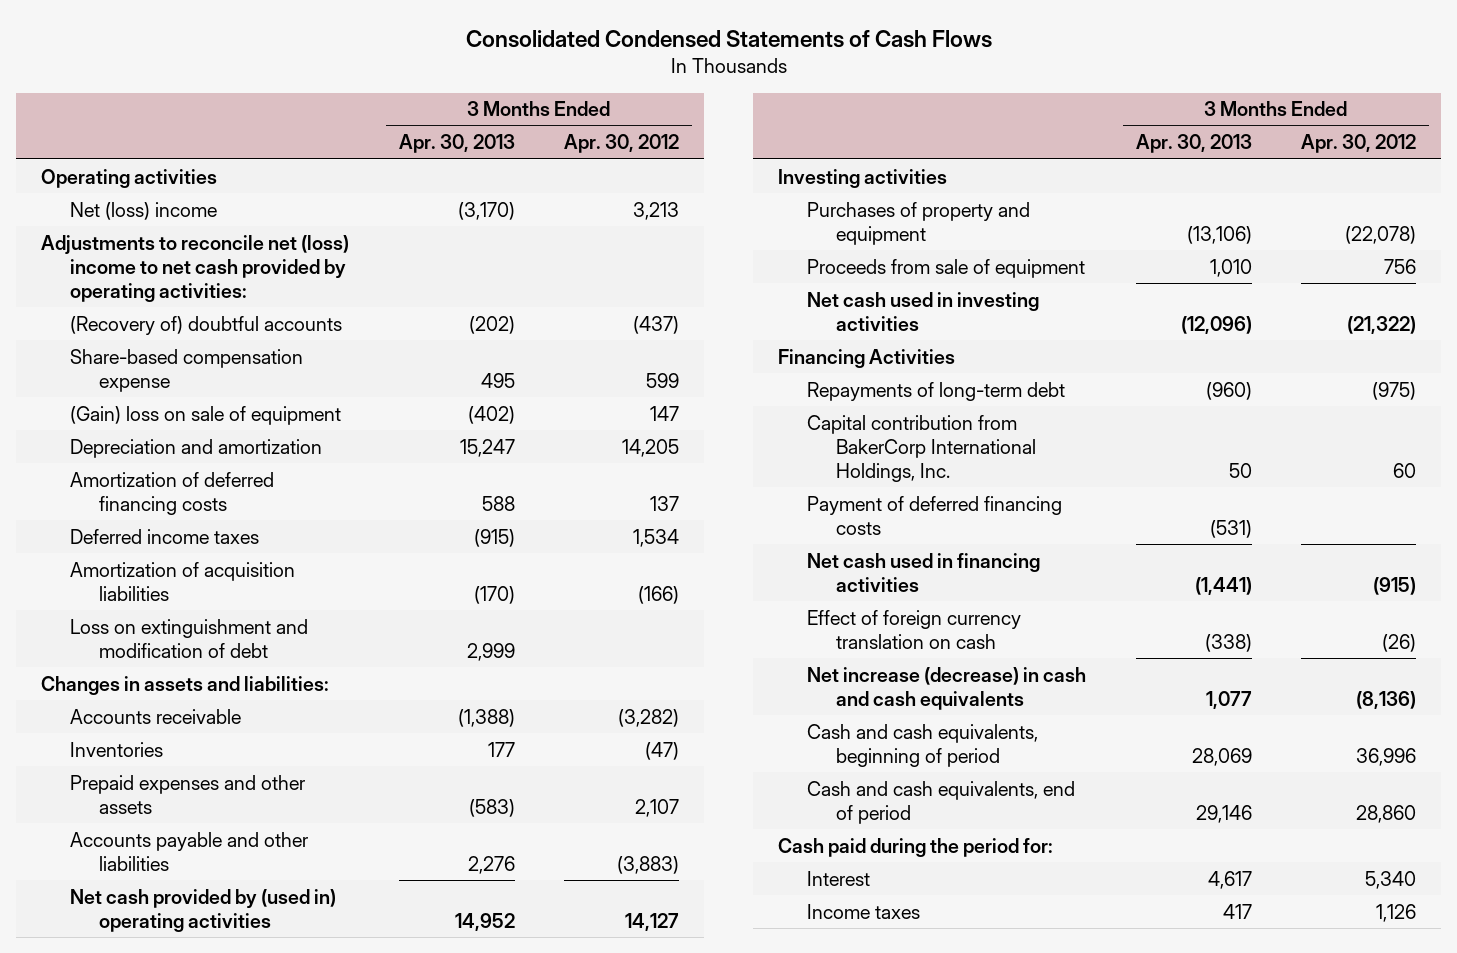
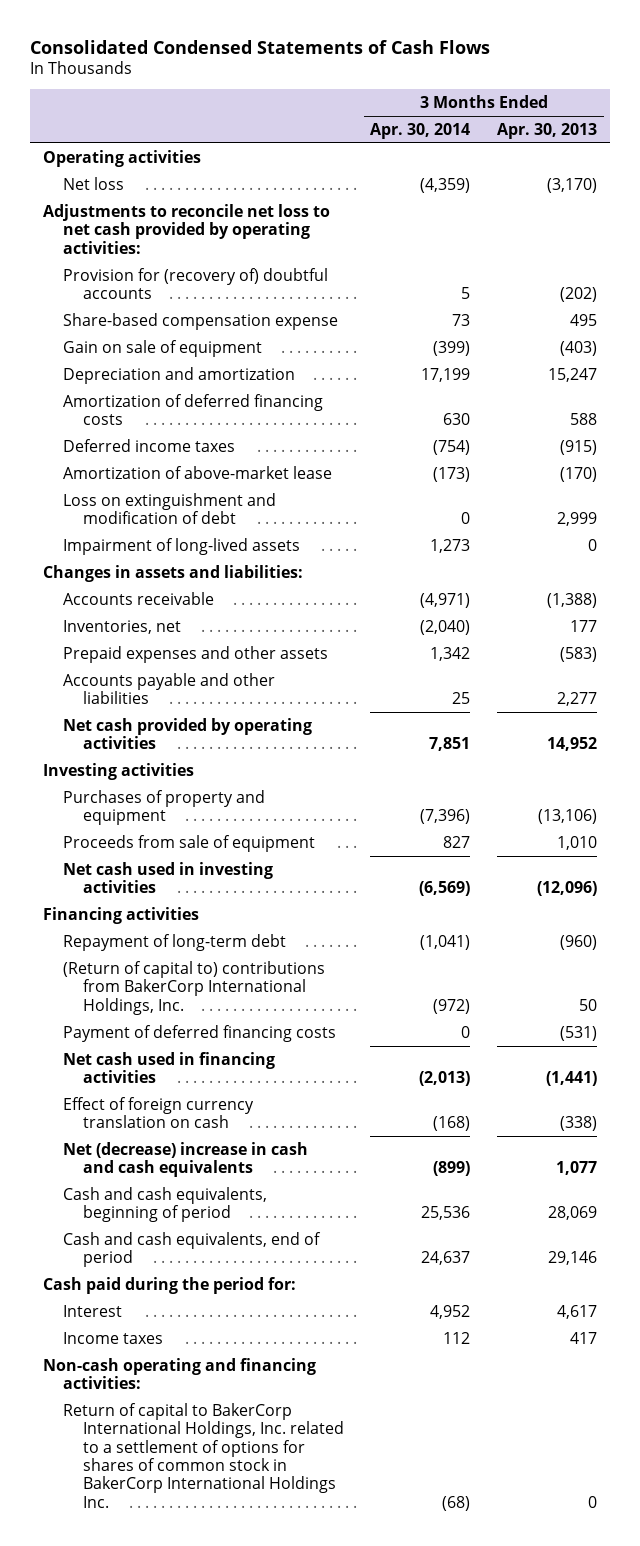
[564,134,680,154] Apr. 30, 2012 -> none
none -> [370,122,471,139] Apr. 30, 2014
[70,201,218,220] Net (loss) income -> [62,176,124,190] Net loss
[41,234,350,302] Adjustments to reconcile net (loss) income to net cash provided by operating activities: -> [43,203,331,254] Adjustments to reconcile net loss to net cash provided by operating activities:
[70,315,343,335] (Recovery of) doubtful accounts -> [62,267,328,300] Provision for (recovery of) doubtful accounts
[70,405,342,425] (Gain) loss on sale of equipment -> [62,339,262,357] Gain on sale of equipment
[467,405,515,424] (402) -> [559,340,597,356] (403)
[70,561,296,601] Amortization of acquisition liabilities -> none
none -> [62,465,332,479] Amortization of above-market lease
none -> [62,537,300,555] Impairment of long-lived assets
[70,741,164,757] Inventories -> [62,619,181,634] Inventories, net
[467,855,515,874] 2,276 -> [556,692,597,707] 2,277
[70,888,337,932] Net cash provided by (used in) operating activities -> [62,717,312,750] Net cash provided by operating activities
[777,348,955,368] Financing Activities -> [43,906,200,924] Financing activities
[807,381,1066,401] Repayments of long-term debt -> [62,933,286,951] Repayment of long-term debt
[807,414,1037,482] Capital contribution from BakerCorp International Holdings, Inc. -> [62,960,325,1015] (Return of capital to) contributions from BakerCorp International Holdings, Inc.
[807,666,1087,710] Net increase (decrease) in cash and cash equivalents -> [62,1141,308,1178] Net (decrease) increase in cash and cash equivalents
none -> [43,1357,317,1390] Non-cash operating and financing activities:
none -> [62,1402,344,1508] Return of capital to BakerCorp International Holdings, Inc. related to a settlement of options for shares of common stock in BakerCorp International Holdings Inc.

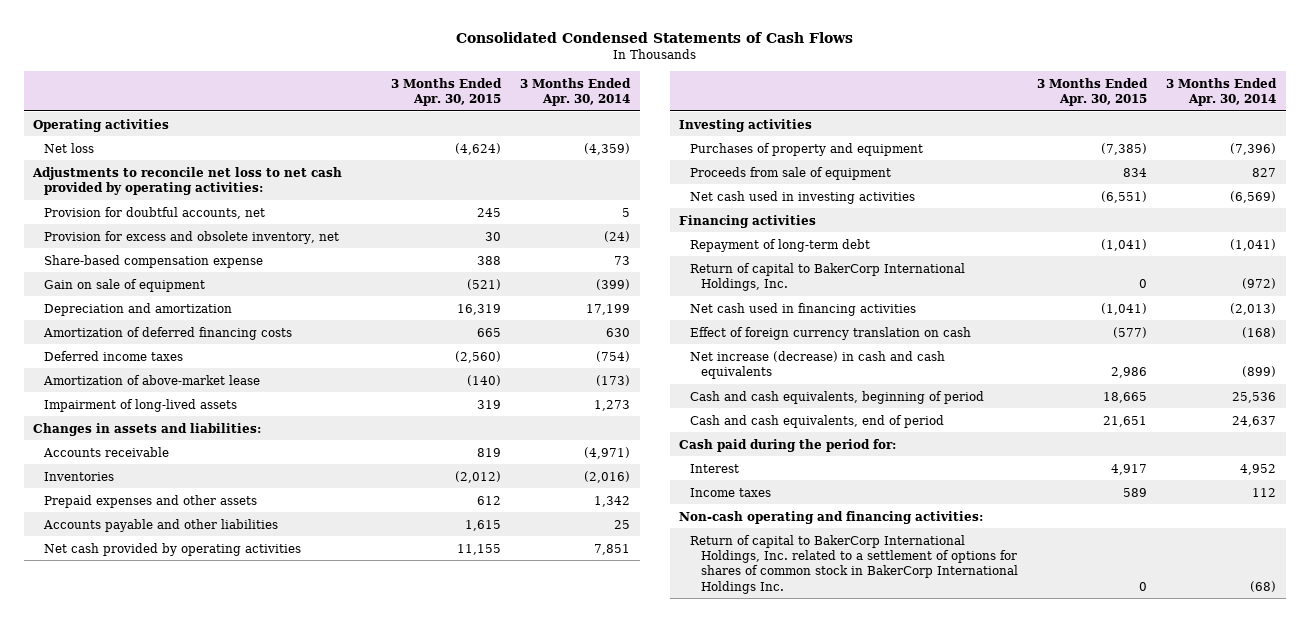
[496,122,597,139] Apr. 30, 2013 -> none
none -> [390,77,502,106] 3 Months Ended Apr. 30, 2015
[62,267,328,300] Provision for (recovery of) doubtful accounts -> [44,206,266,219] Provision for doubtful accounts, net
none -> [44,230,340,244] Provision for excess and obsolete inventory, net
[62,492,276,525] Loss on extinguishment and modification of debt -> none
[62,619,181,634] Inventories, net -> [44,471,115,481] Inventories
[420,619,471,635] (2,040) -> [584,470,631,483] (2,016)
[62,1024,336,1042] Payment of deferred financing costs -> none
[62,960,325,1015] (Return of capital to) contributions from BakerCorp International Holdings, Inc. -> [690,262,966,291] Return of capital to BakerCorp International Holdings, Inc.
[62,1141,308,1178] Net (decrease) increase in cash and cash equivalents -> [690,350,946,379] Net increase (decrease) in cash and cash equivalents

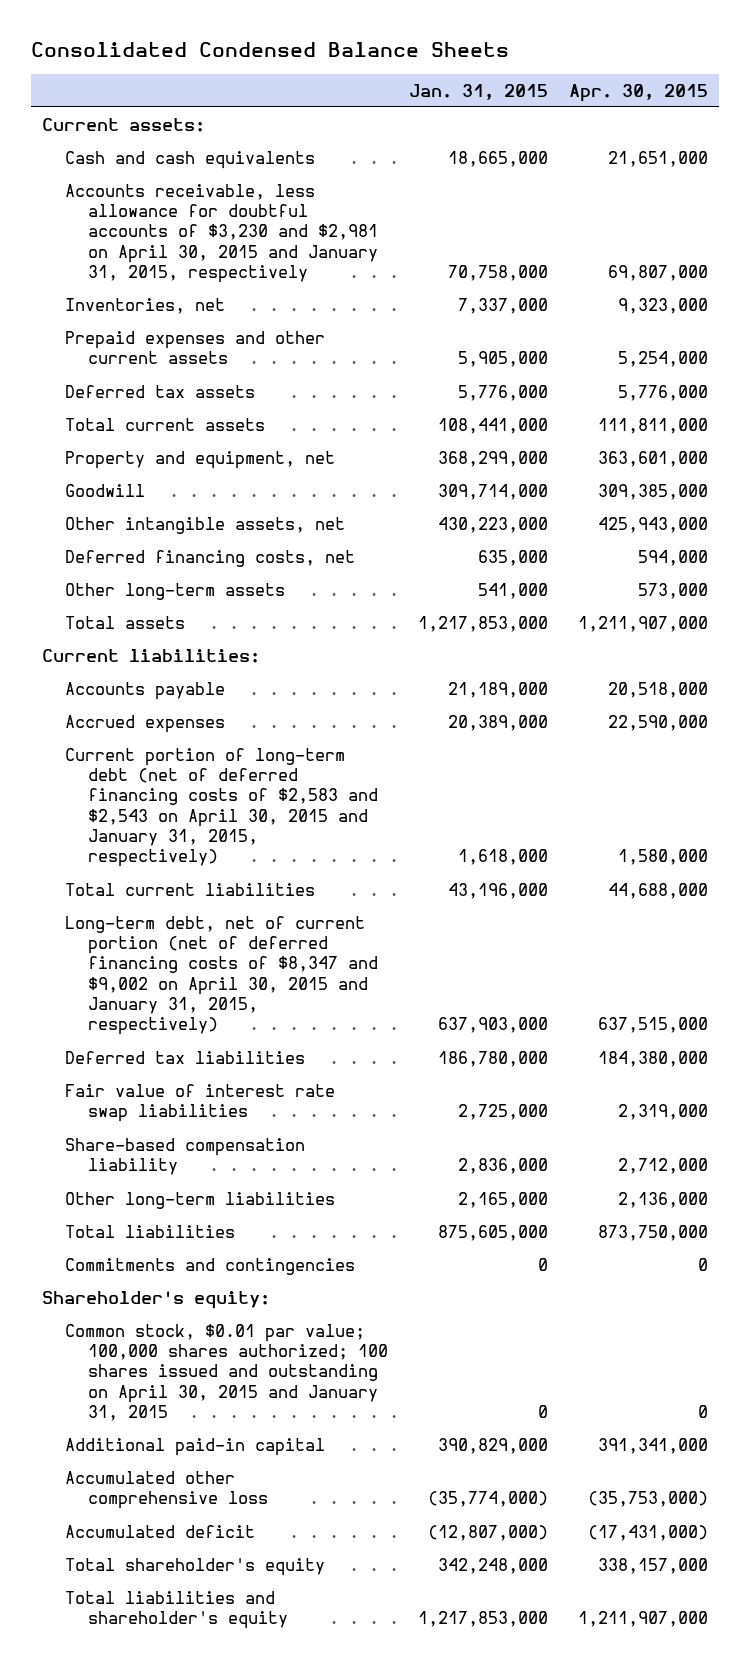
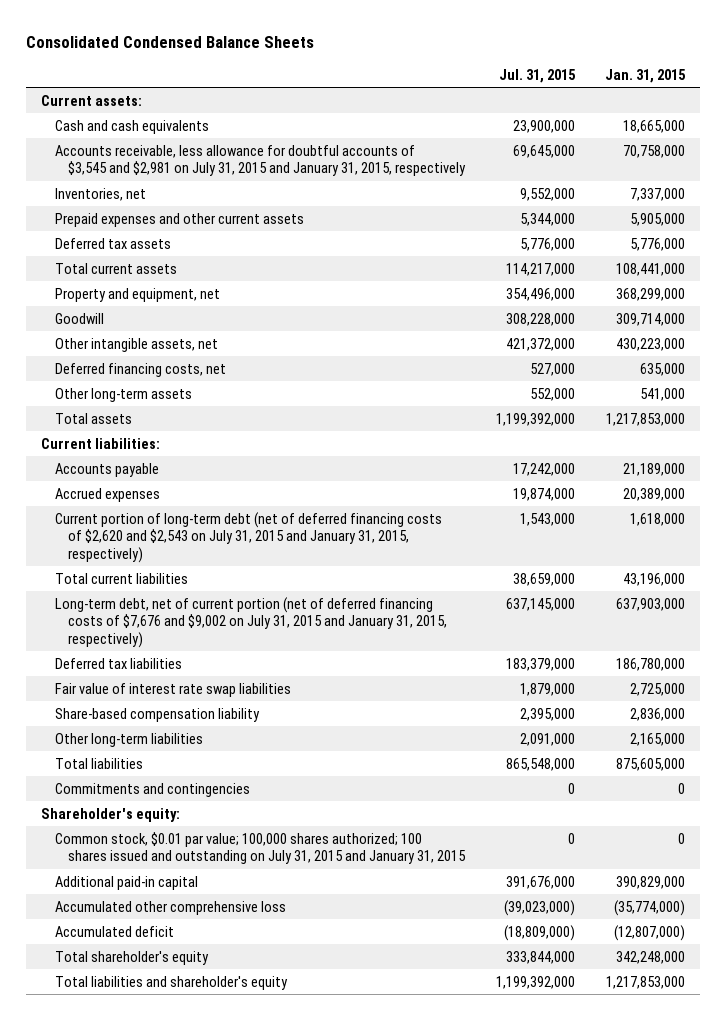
[569,83,709,102] Apr. 30, 2015 -> none
none -> [498,68,576,83] Jul. 31, 2015
[64,184,379,283] Accounts receivable, less allowance for doubtful accounts of $3,230 and $2,981 on April 30, 2015 and January 31, 2015, respectively -> [54,144,467,177] Accounts receivable, less allowance for doubtful accounts of $3,545 and $2,981 on July 31, 2015 and January 31, 2015, respectively
[64,748,379,868] Current portion of long-term debt (net of deferred financing costs of $2,583 and $2,543 on April 30, 2015 and January 31, 2015, respectively) -> [54,511,442,563] Current portion of long-term debt (net of deferred financing costs of $2,620 and $2,543 on July 31, 2015 and January 31, 2015, respectively)
[64,916,379,1036] Long-term debt, net of current portion (net of deferred financing costs of $8,347 and $9,002 on April 30, 2015 and January 31, 2015, respectively) -> [54,596,448,648] Long-term debt, net of current portion (net of deferred financing costs of $7,676 and $9,002 on July 31, 2015 and January 31, 2015, respectively)
[64,1324,389,1421] Common stock, $0.01 par value; 100,000 shares authorized; 100 shares issued and outstanding on April 30, 2015 and January 31, 2015 -> [54,831,467,865] Common stock, $0.01 par value; 100,000 shares authorized; 100 shares issued and outstanding on July 31, 2015 and January 31, 2015

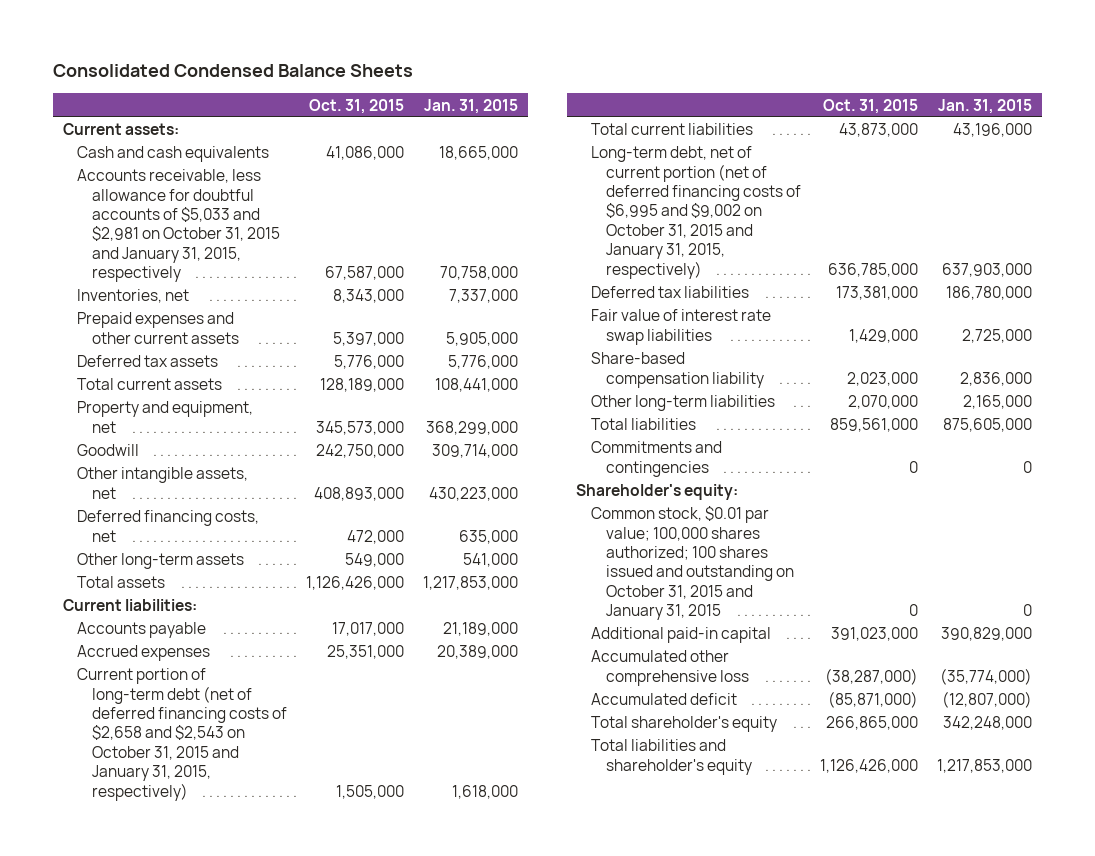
[498,68,576,83] Jul. 31, 2015 -> none
none -> [309,98,405,114] Oct. 31, 2015
[54,144,467,177] Accounts receivable, less allowance for doubtful accounts of $3,545 and $2,981 on July 31, 2015 and January 31, 2015, respectively -> [77,169,281,283] Accounts receivable, less allowance for doubtful accounts of $5,033 and $2,981 on October 31, 2015 and January 31, 2015, respectively
[54,511,442,563] Current portion of long-term debt (net of deferred financing costs of $2,620 and $2,543 on July 31, 2015 and January 31, 2015, respectively) -> [77,668,288,801] Current portion of long-term debt (net of deferred financing costs of $2,658 and $2,543 on October 31, 2015 and January 31, 2015, respectively)
[54,596,448,648] Long-term debt, net of current portion (net of deferred financing costs of $7,676 and $9,002 on July 31, 2015 and January 31, 2015, respectively) -> [591,146,802,279] Long-term debt, net of current portion (net of deferred financing costs of $6,995 and $9,002 on October 31, 2015 and January 31, 2015, respectively)
[54,831,467,865] Common stock, $0.01 par value; 100,000 shares authorized; 100 shares issued and outstanding on July 31, 2015 and January 31, 2015 -> [591,506,795,621] Common stock, $0.01 par value; 100,000 shares authorized; 100 shares issued and outstanding on October 31, 2015 and January 31, 2015

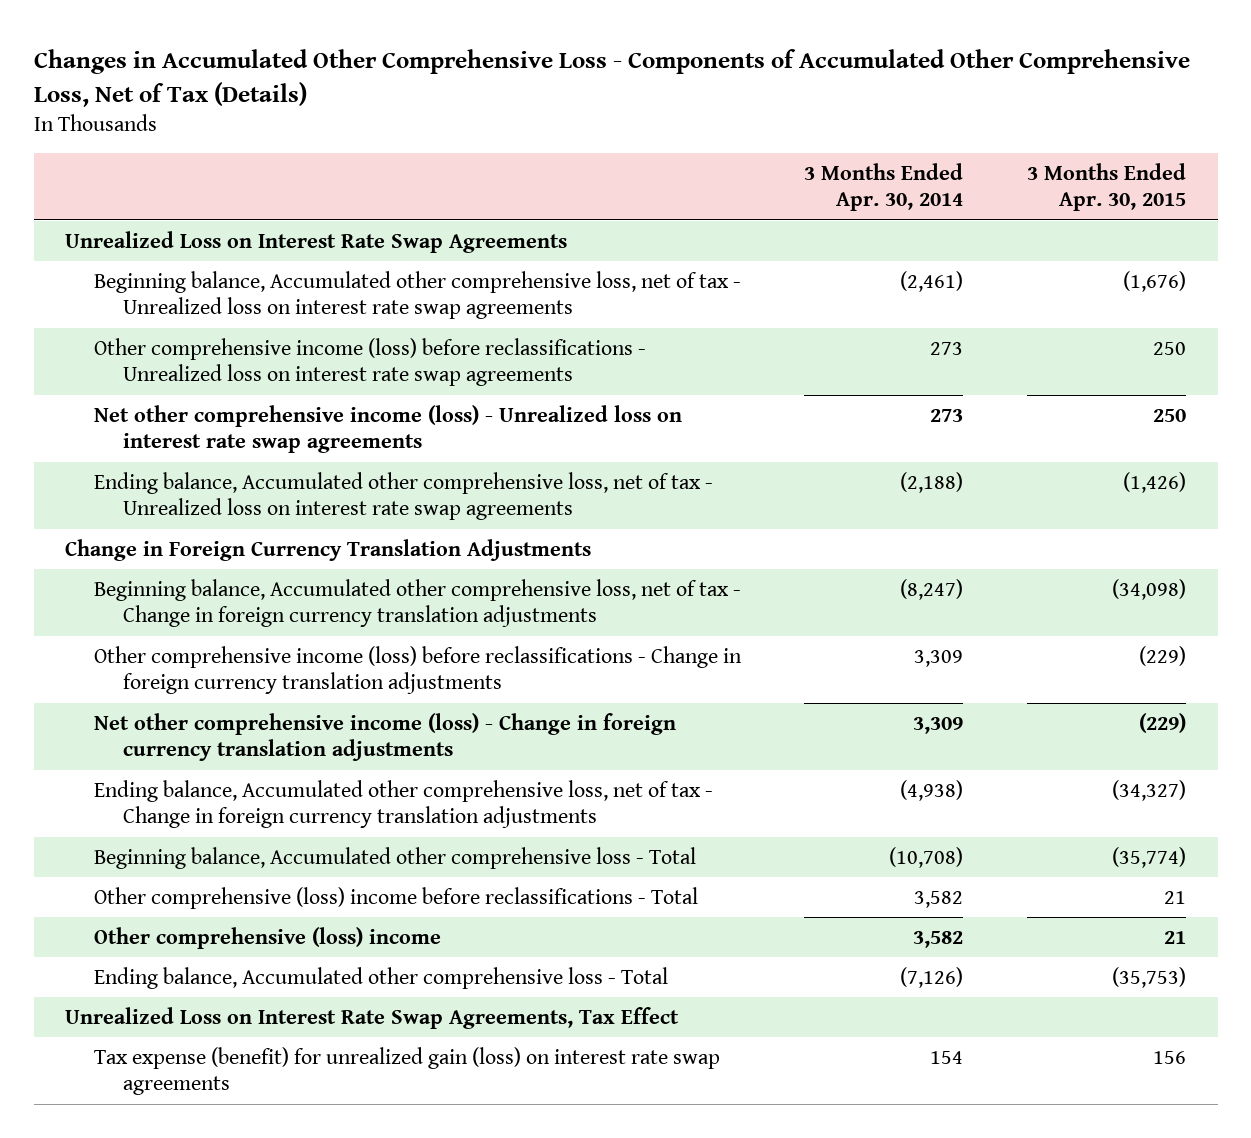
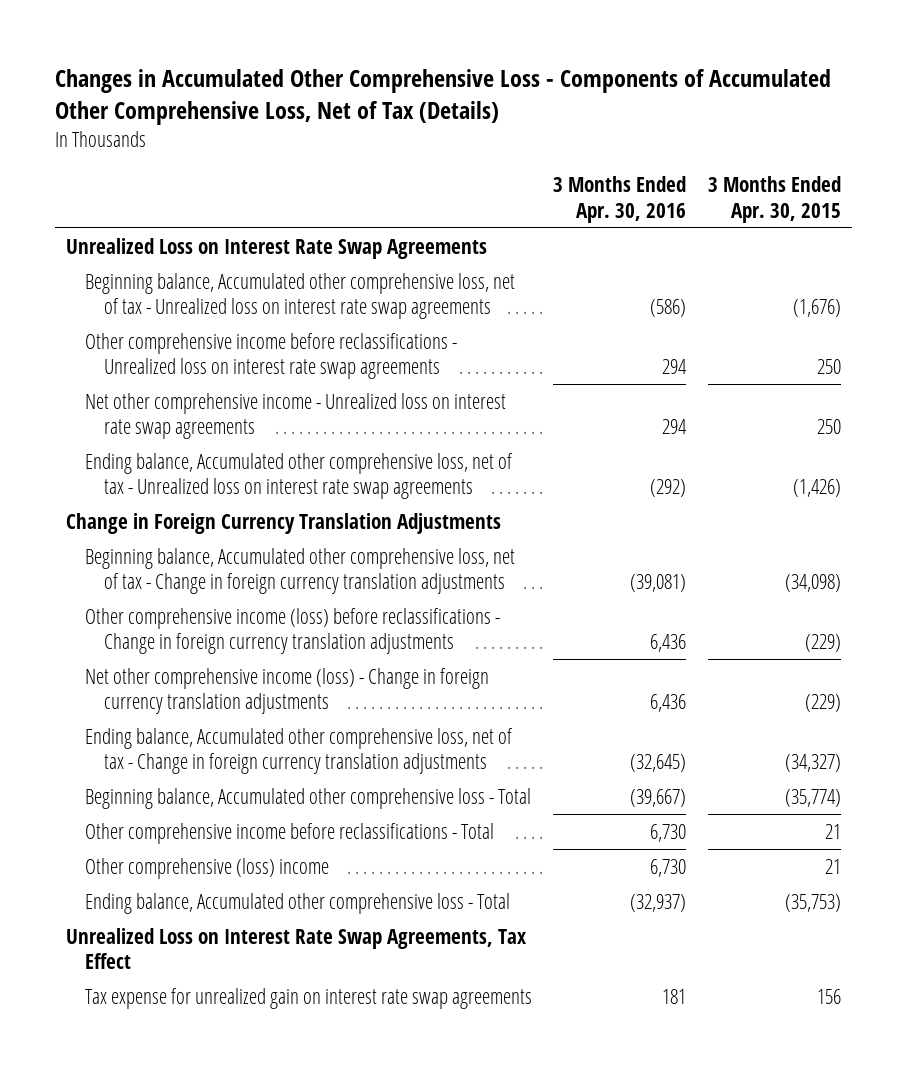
[804,162,964,212] 3 Months Ended Apr. 30, 2014 -> none
none -> [553,176,687,224] 3 Months Ended Apr. 30, 2016
[94,337,647,387] Other comprehensive income (loss) before reclassifications - Unrealized loss on interest rate swap agreements -> [84,332,457,380] Other comprehensive income before reclassifications - Unrealized loss on interest rate swap agreements
[94,404,683,454] Net other comprehensive income (loss) - Unrealized loss on interest rate swap agreements -> [84,392,506,440] Net other comprehensive income - Unrealized loss on interest rate swap agreements
[94,886,699,909] Other comprehensive (loss) income before reclassifications - Total -> [84,822,494,844] Other comprehensive income before reclassifications - Total
[94,1046,721,1096] Tax expense (benefit) for unrealized gain (loss) on interest rate swap agreements -> [84,987,532,1009] Tax expense for unrealized gain on interest rate swap agreements

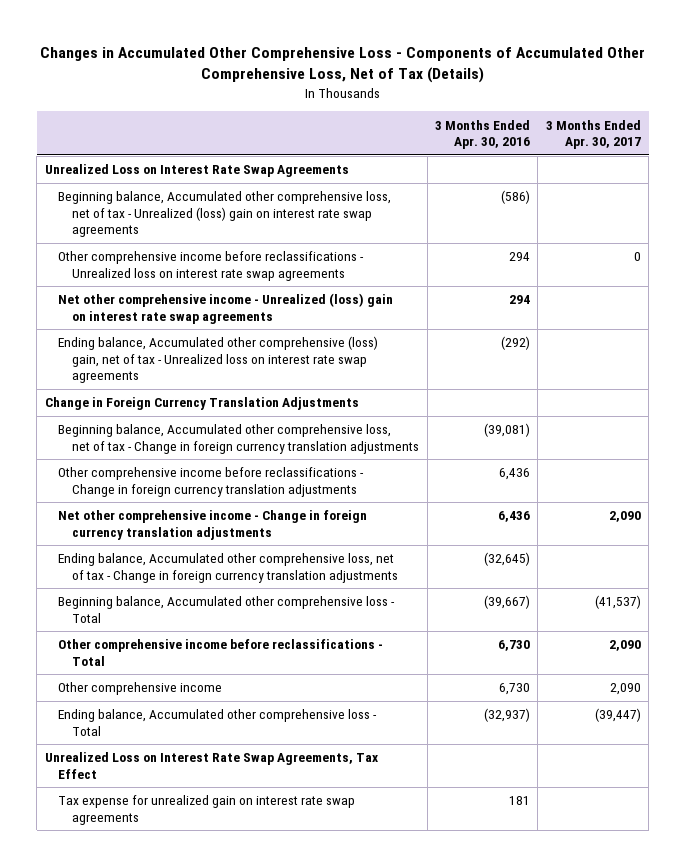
[707,176,841,224] 3 Months Ended Apr. 30, 2015 -> none
none -> [545,119,641,150] 3 Months Ended Apr. 30, 2017
[84,272,515,320] Beginning balance, Accumulated other comprehensive loss, net of tax - Unrealized loss on interest rate swap agreements -> [58,191,392,238] Beginning balance, Accumulated other comprehensive loss, net of tax - Unrealized (loss) gain on interest rate swap agreements
[84,392,506,440] Net other comprehensive income - Unrealized loss on interest rate swap agreements -> [58,293,394,324] Net other comprehensive income - Unrealized (loss) gain on interest rate swap agreements
[84,452,513,500] Ending balance, Accumulated other comprehensive loss, net of tax - Unrealized loss on interest rate swap agreements -> [58,336,379,384] Ending balance, Accumulated other comprehensive (loss) gain, net of tax - Unrealized loss on interest rate swap agreements
[84,607,500,655] Other comprehensive income (loss) before reclassifications - Change in foreign currency translation adjustments -> [58,467,365,497] Other comprehensive income before reclassifications - Change in foreign currency translation adjustments
[84,667,489,715] Net other comprehensive income (loss) - Change in foreign currency translation adjustments -> [58,510,368,540] Net other comprehensive income - Change in foreign currency translation adjustments
[84,857,329,879] Other comprehensive (loss) income -> [58,682,223,696] Other comprehensive income

